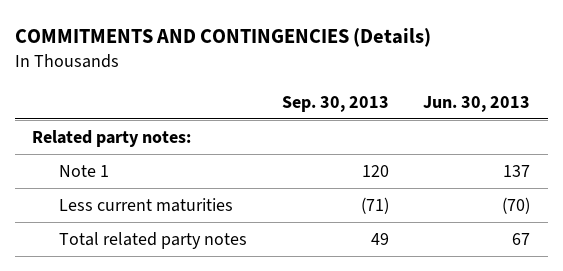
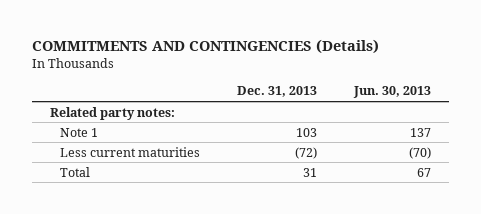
[281,95,389,112] Sep. 30, 2013 -> none
none -> [236,86,317,98] Dec. 31, 2013
[58,231,247,249] Total related party notes -> [59,166,90,177] Total

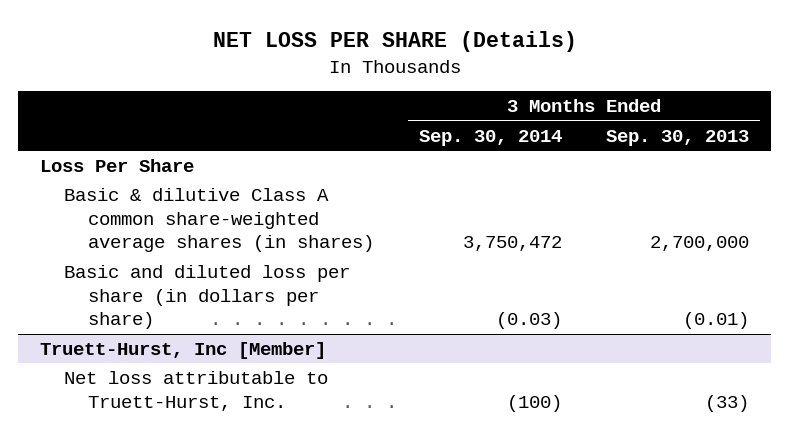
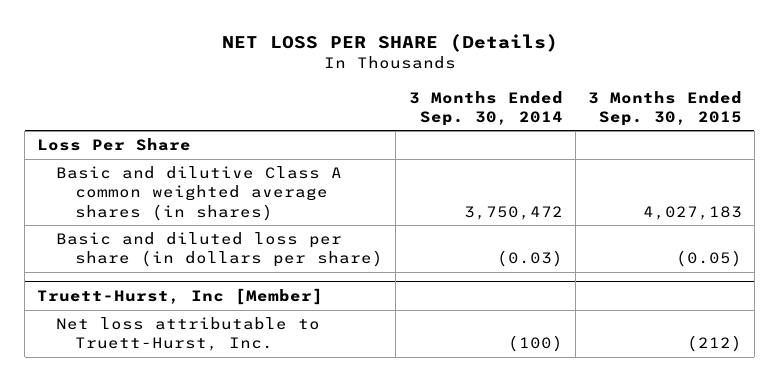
[606,129,750,146] Sep. 30, 2013 -> none
none -> [587,90,742,126] 3 Months Ended Sep. 30, 2015
[64,187,375,253] Basic & dilutive Class A common share-weighted average shares (in shares) -> [56,166,343,221] Basic and dilutive Class A common weighted average shares (in shares)

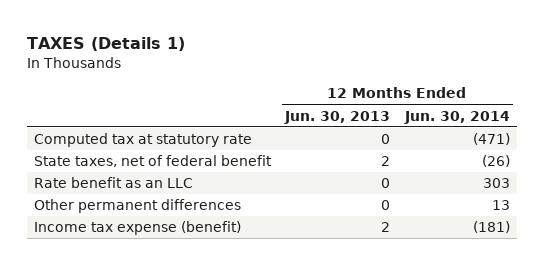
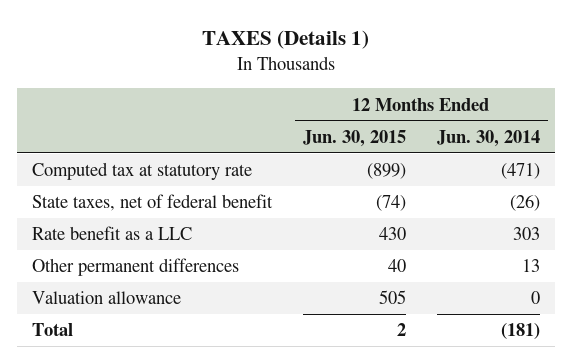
[284,110,391,124] Jun. 30, 2013 -> none
none -> [303,129,407,147] Jun. 30, 2015
[34,177,194,189] Rate benefit as an LLC -> [32,226,193,241] Rate benefit as a LLC
none -> [32,291,182,305] Valuation allowance
[34,221,242,236] Income tax expense (benefit) -> [32,323,74,337] Total

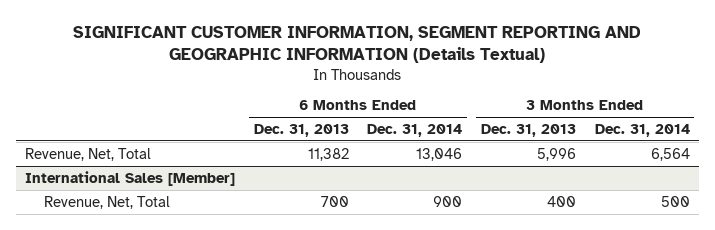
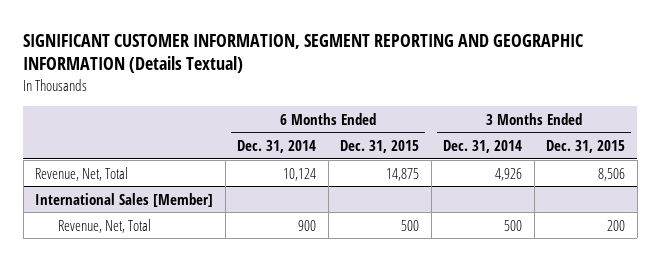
[253,123,349,137] Dec. 31, 2013 -> none
[481,123,577,137] Dec. 31, 2013 -> none
none -> [340,139,420,153] Dec. 31, 2015
none -> [546,139,626,153] Dec. 31, 2015
[416,147,463,161] 13,046 -> [283,167,317,181] 10,124
[650,147,690,161] 6,564 -> [495,167,523,181] 4,926

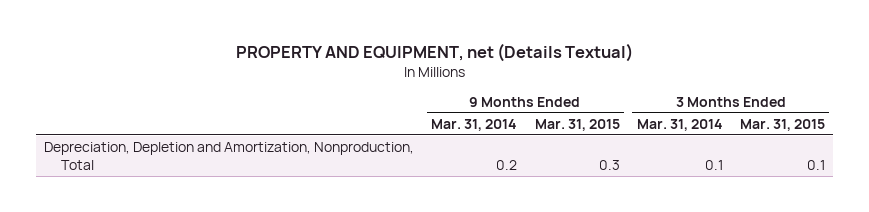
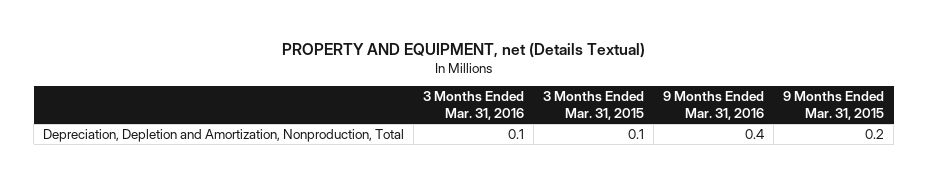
[431,119,518,132] Mar. 31, 2014 -> none
[636,119,723,132] Mar. 31, 2014 -> none
none -> [423,90,525,120] 3 Months Ended Mar. 31, 2016
none -> [663,90,765,120] 9 Months Ended Mar. 31, 2016
[598,159,620,170] 0.3 -> [865,129,885,140] 0.2

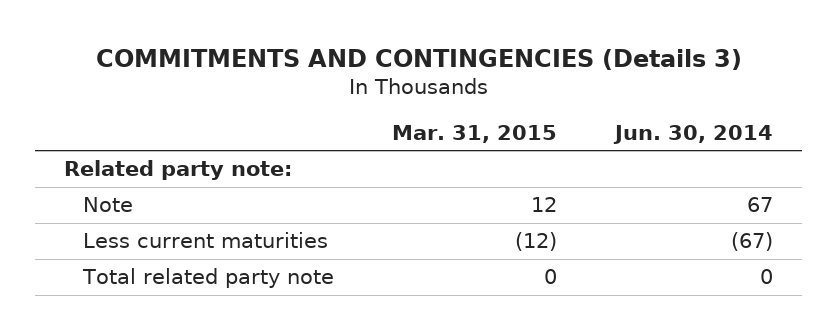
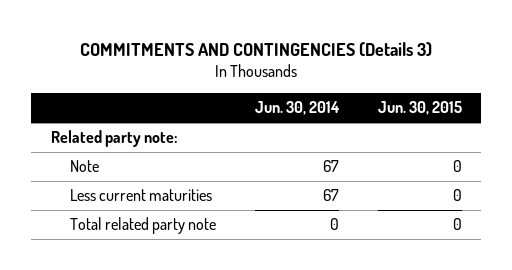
[391,124,557,143] Mar. 31, 2015 -> none
none -> [377,101,462,116] Jun. 30, 2015
[731,232,774,252] (67) -> [322,189,339,202] 67

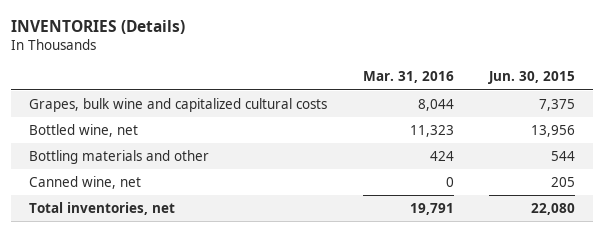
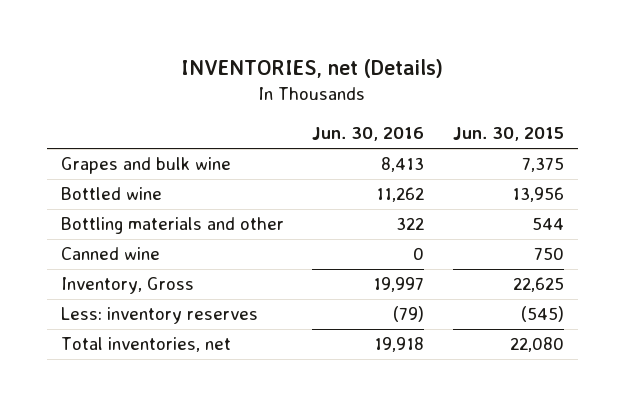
[11,20,186,35] INVENTORIES (Details) -> [181,58,444,78] INVENTORIES, net (Details)
[362,71,454,84] Mar. 31, 2016 -> none
none -> [312,127,425,142] Jun. 30, 2016
[29,97,328,112] Grapes, bulk wine and capitalized cultural costs -> [60,157,231,175] Grapes and bulk wine
[29,123,139,137] Bottled wine, net -> [60,187,162,201] Bottled wine
[29,175,142,189] Canned wine, net -> [60,247,160,261] Canned wine
[551,176,576,187] 205 -> [533,247,564,261] 750
none -> [60,277,194,295] Inventory, Gross
none -> [60,307,258,325] Less: inventory reserves

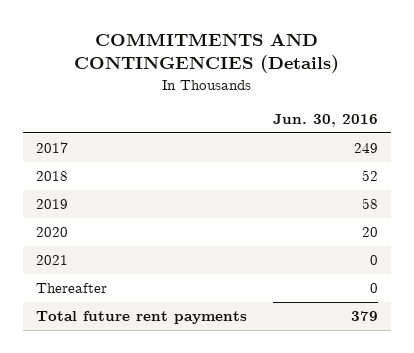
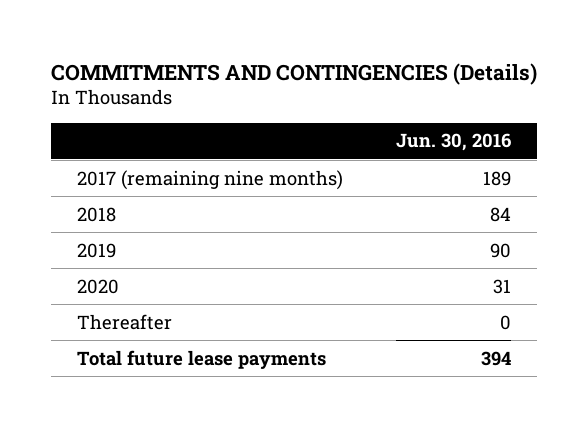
[35,255,68,266] 2021 -> none
[35,142,68,154] 2017 -> [77,169,344,190] 2017 (remaining nine months)
[353,143,378,154] 249 -> [483,170,512,186] 189
[361,170,378,182] 52 -> [490,206,512,222] 84
[361,198,378,210] 58 -> [490,242,512,258] 90
[361,227,378,238] 20 -> [493,278,512,294] 31
[35,311,247,325] Total future rent payments -> [77,349,327,369] Total future lease payments
[350,311,378,322] 379 -> [481,350,512,366] 394

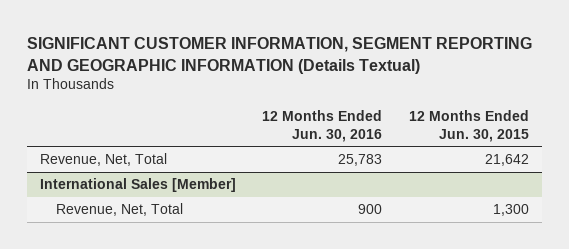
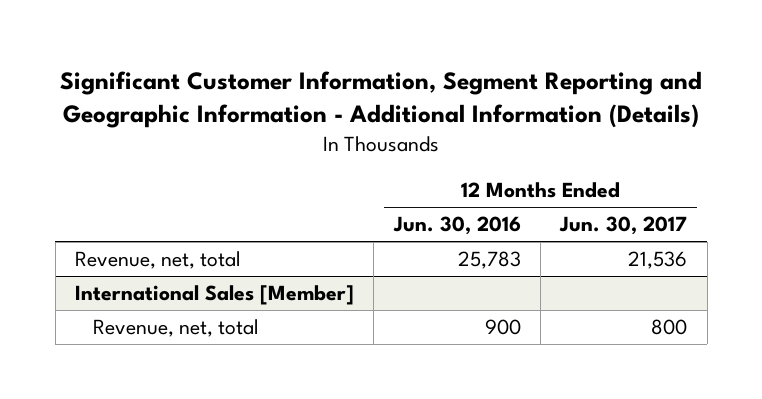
[27,36,533,74] SIGNIFICANT CUSTOMER INFORMATION, SEGMENT REPORTING AND GEOGRAPHIC INFORMATION (Details Textual) -> [60,70,703,129] Significant Customer Information, Segment Reporting and Geographic Information - Additional Information (Details)
[408,109,529,142] 12 Months Ended Jun. 30, 2015 -> none
none -> [559,216,688,236] Jun. 30, 2017
[40,153,168,167] Revenue, Net, Total -> [75,251,242,270] Revenue, net, total
[56,203,184,217] Revenue, Net, Total -> [92,319,259,338] Revenue, net, total

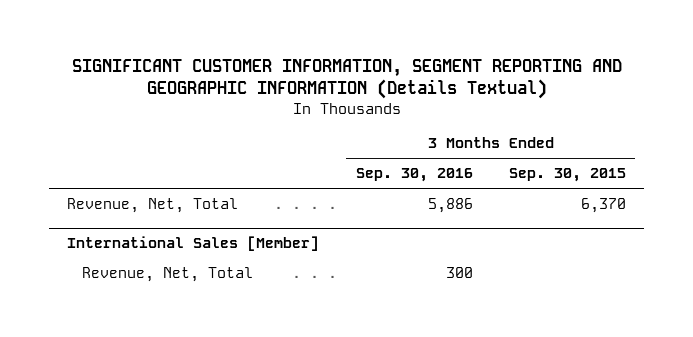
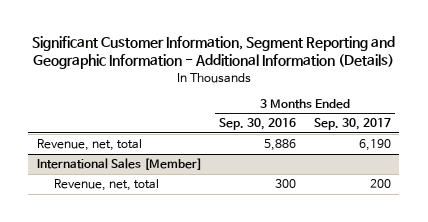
[71,58,622,100] SIGNIFICANT CUSTOMER INFORMATION, SEGMENT REPORTING AND GEOGRAPHIC INFORMATION (Details Textual) -> [31,35,395,70] Significant Customer Information, Segment Reporting and Geographic Information - Additional Information (Details)
[508,168,626,183] Sep. 30, 2015 -> none
none -> [313,118,391,131] Sep. 30, 2017
[67,198,239,214] Revenue, Net, Total -> [37,139,143,152] Revenue, net, total
[81,267,253,283] Revenue, Net, Total -> [54,179,160,192] Revenue, net, total

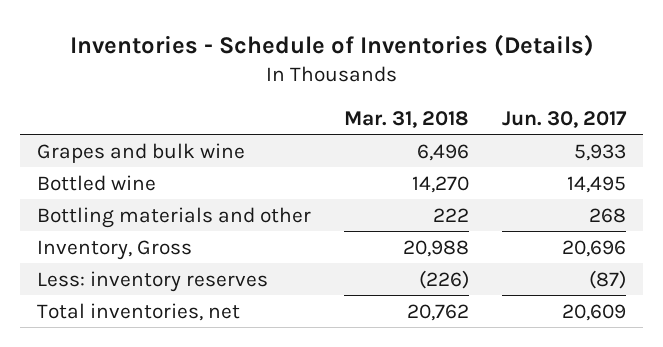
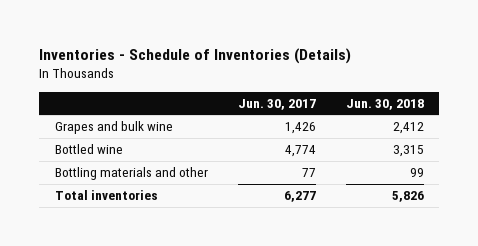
[344,110,470,128] Mar. 31, 2018 -> none
none -> [345,98,424,110] Jun. 30, 2018
[36,239,192,260] Inventory, Gross -> none
[36,270,268,292] Less: inventory reserves -> none
[574,143,627,161] 5,933 -> [284,122,316,135] 1,426
[567,175,627,193] 14,495 -> [284,145,316,158] 4,774
[589,207,627,223] 268 -> [301,168,316,178] 77
[36,302,240,321] Total inventories, net -> [54,190,158,201] Total inventories
[562,303,627,321] 20,609 -> [283,191,316,203] 6,277

